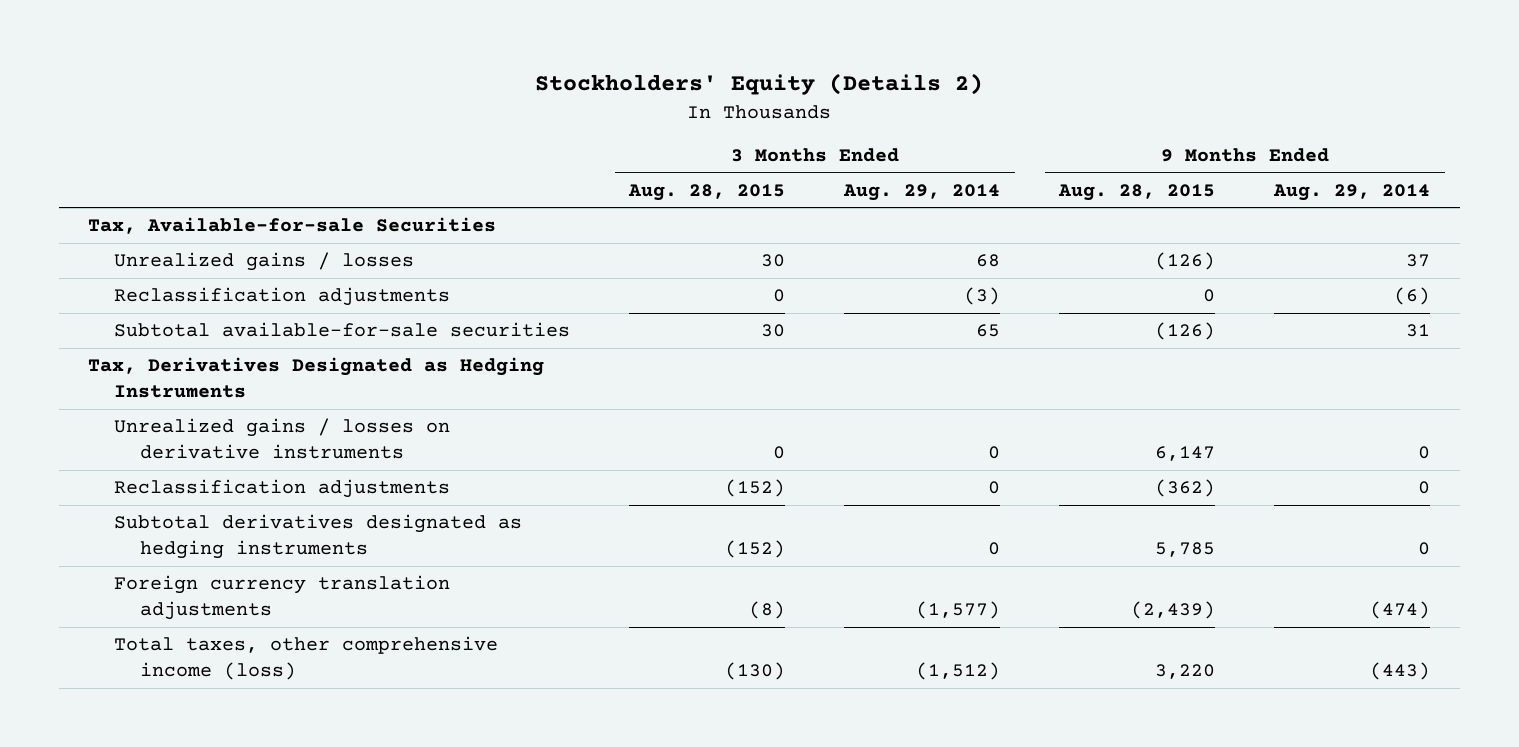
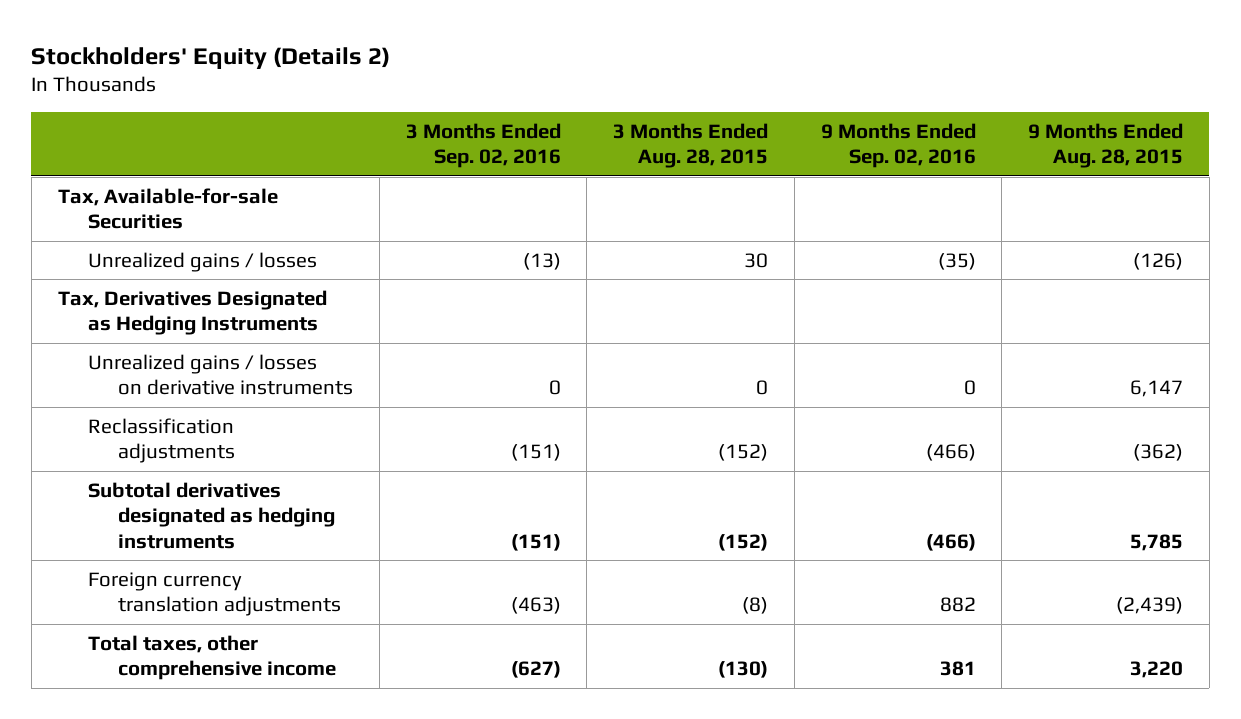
[843,183,1001,201] Aug. 29, 2014 -> none
[1273,183,1431,201] Aug. 29, 2014 -> none
none -> [405,122,561,169] 3 Months Ended Sep. 02, 2016
none -> [820,122,976,169] 9 Months Ended Sep. 02, 2016
[114,287,451,307] Reclassification adjustments -> none
[114,322,571,338] Subtotal available-for-sale securities -> none
[114,636,499,681] Total taxes, other comprehensive income (loss) -> [87,634,337,681] Total taxes, other comprehensive income

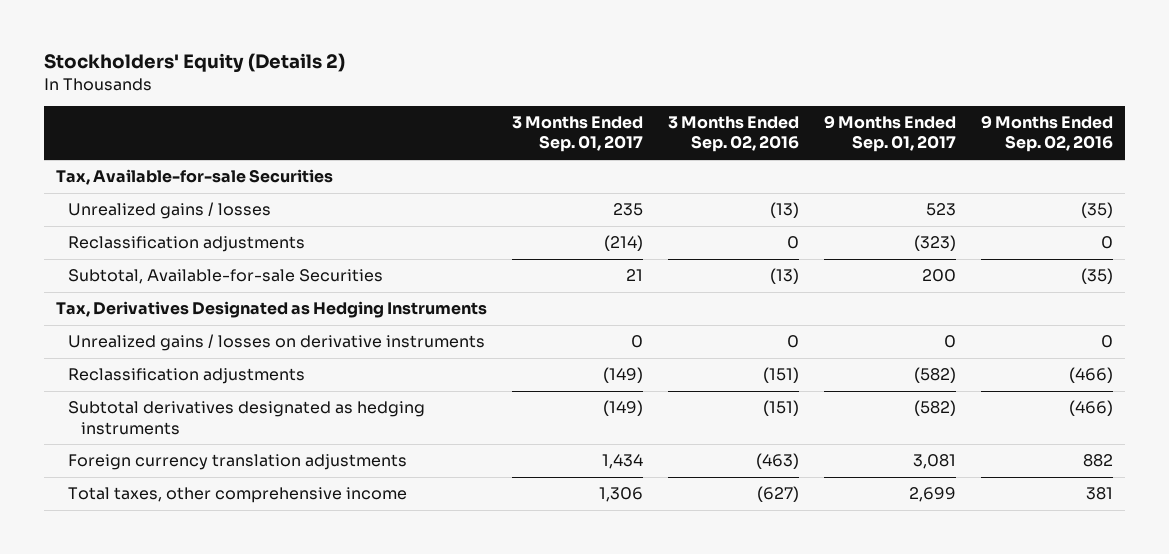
[613,122,769,169] 3 Months Ended Aug. 28, 2015 -> none
[1027,122,1183,169] 9 Months Ended Aug. 28, 2015 -> none
none -> [512,116,644,153] 3 Months Ended Sep. 01, 2017
none -> [823,115,956,153] 9 Months Ended Sep. 01, 2017
none -> [68,236,306,253] Reclassification adjustments
none -> [68,269,384,285] Subtotal, Available-for-sale Securities

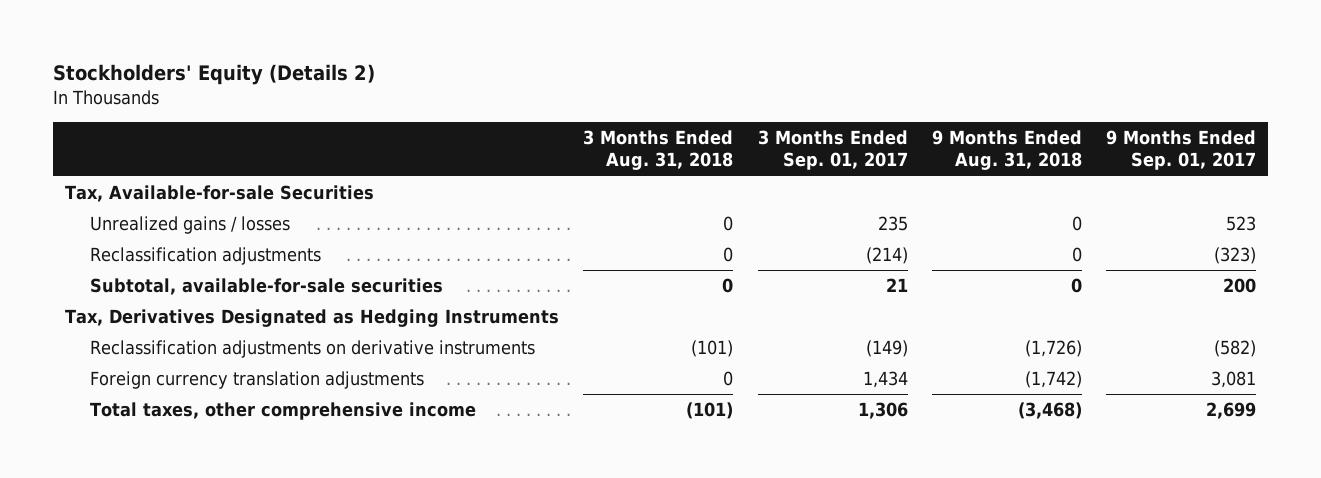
[667,116,799,153] 3 Months Ended Sep. 02, 2016 -> none
[980,115,1113,153] 9 Months Ended Sep. 02, 2016 -> none
none -> [583,129,734,171] 3 Months Ended Aug. 31, 2018
none -> [931,129,1082,171] 9 Months Ended Aug. 31, 2018
[68,269,384,285] Subtotal, Available-for-sale Securities -> [89,278,443,296] Subtotal, available-for-sale securities
[68,334,486,352] Unrealized gains / losses on derivative instruments -> none
[68,401,426,435] Subtotal derivatives designated as hedging instruments -> none
[68,368,306,385] Reclassification adjustments -> [89,340,535,359] Reclassification adjustments on derivative instruments

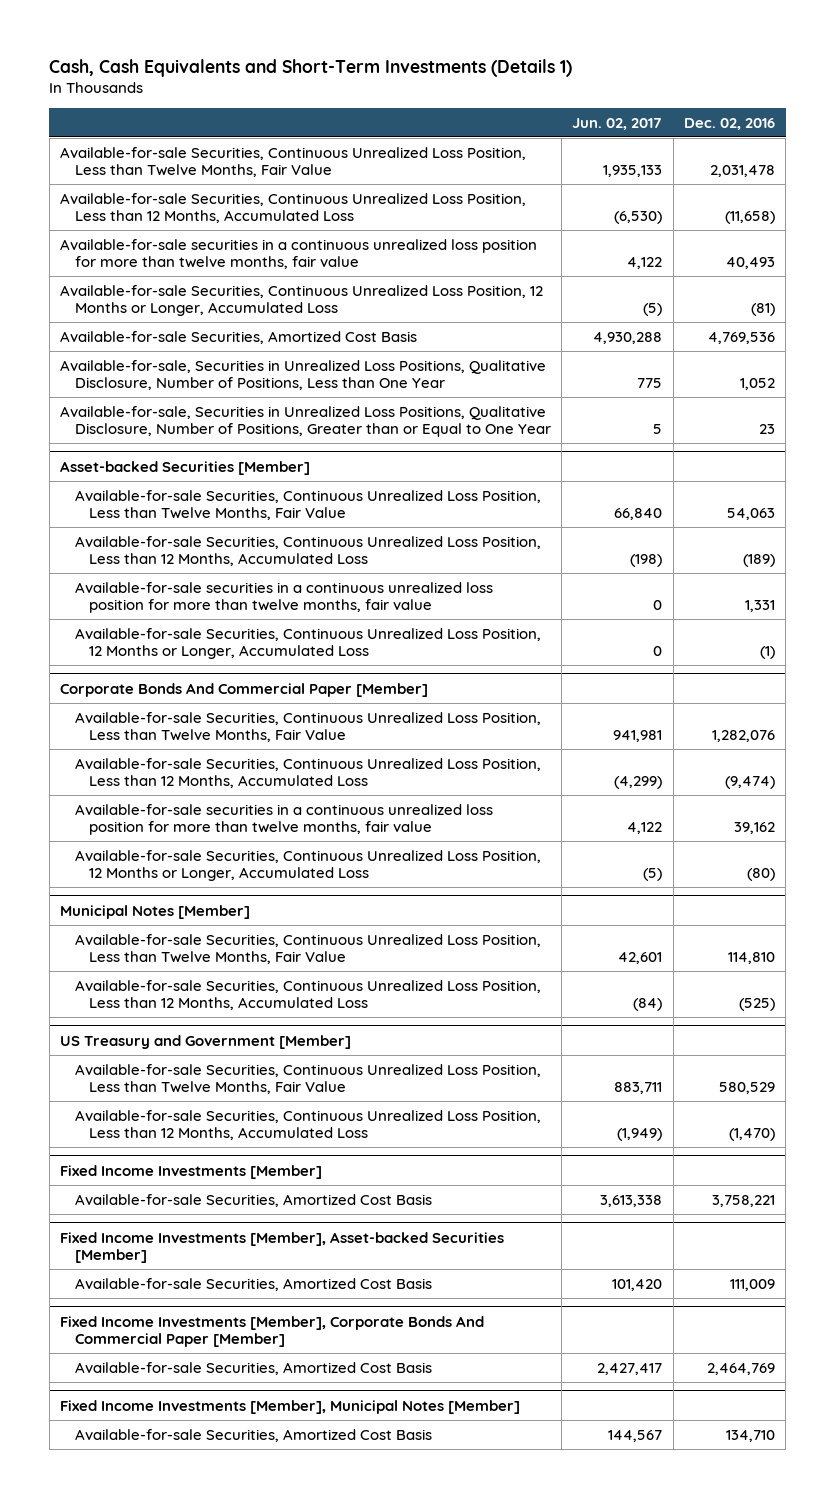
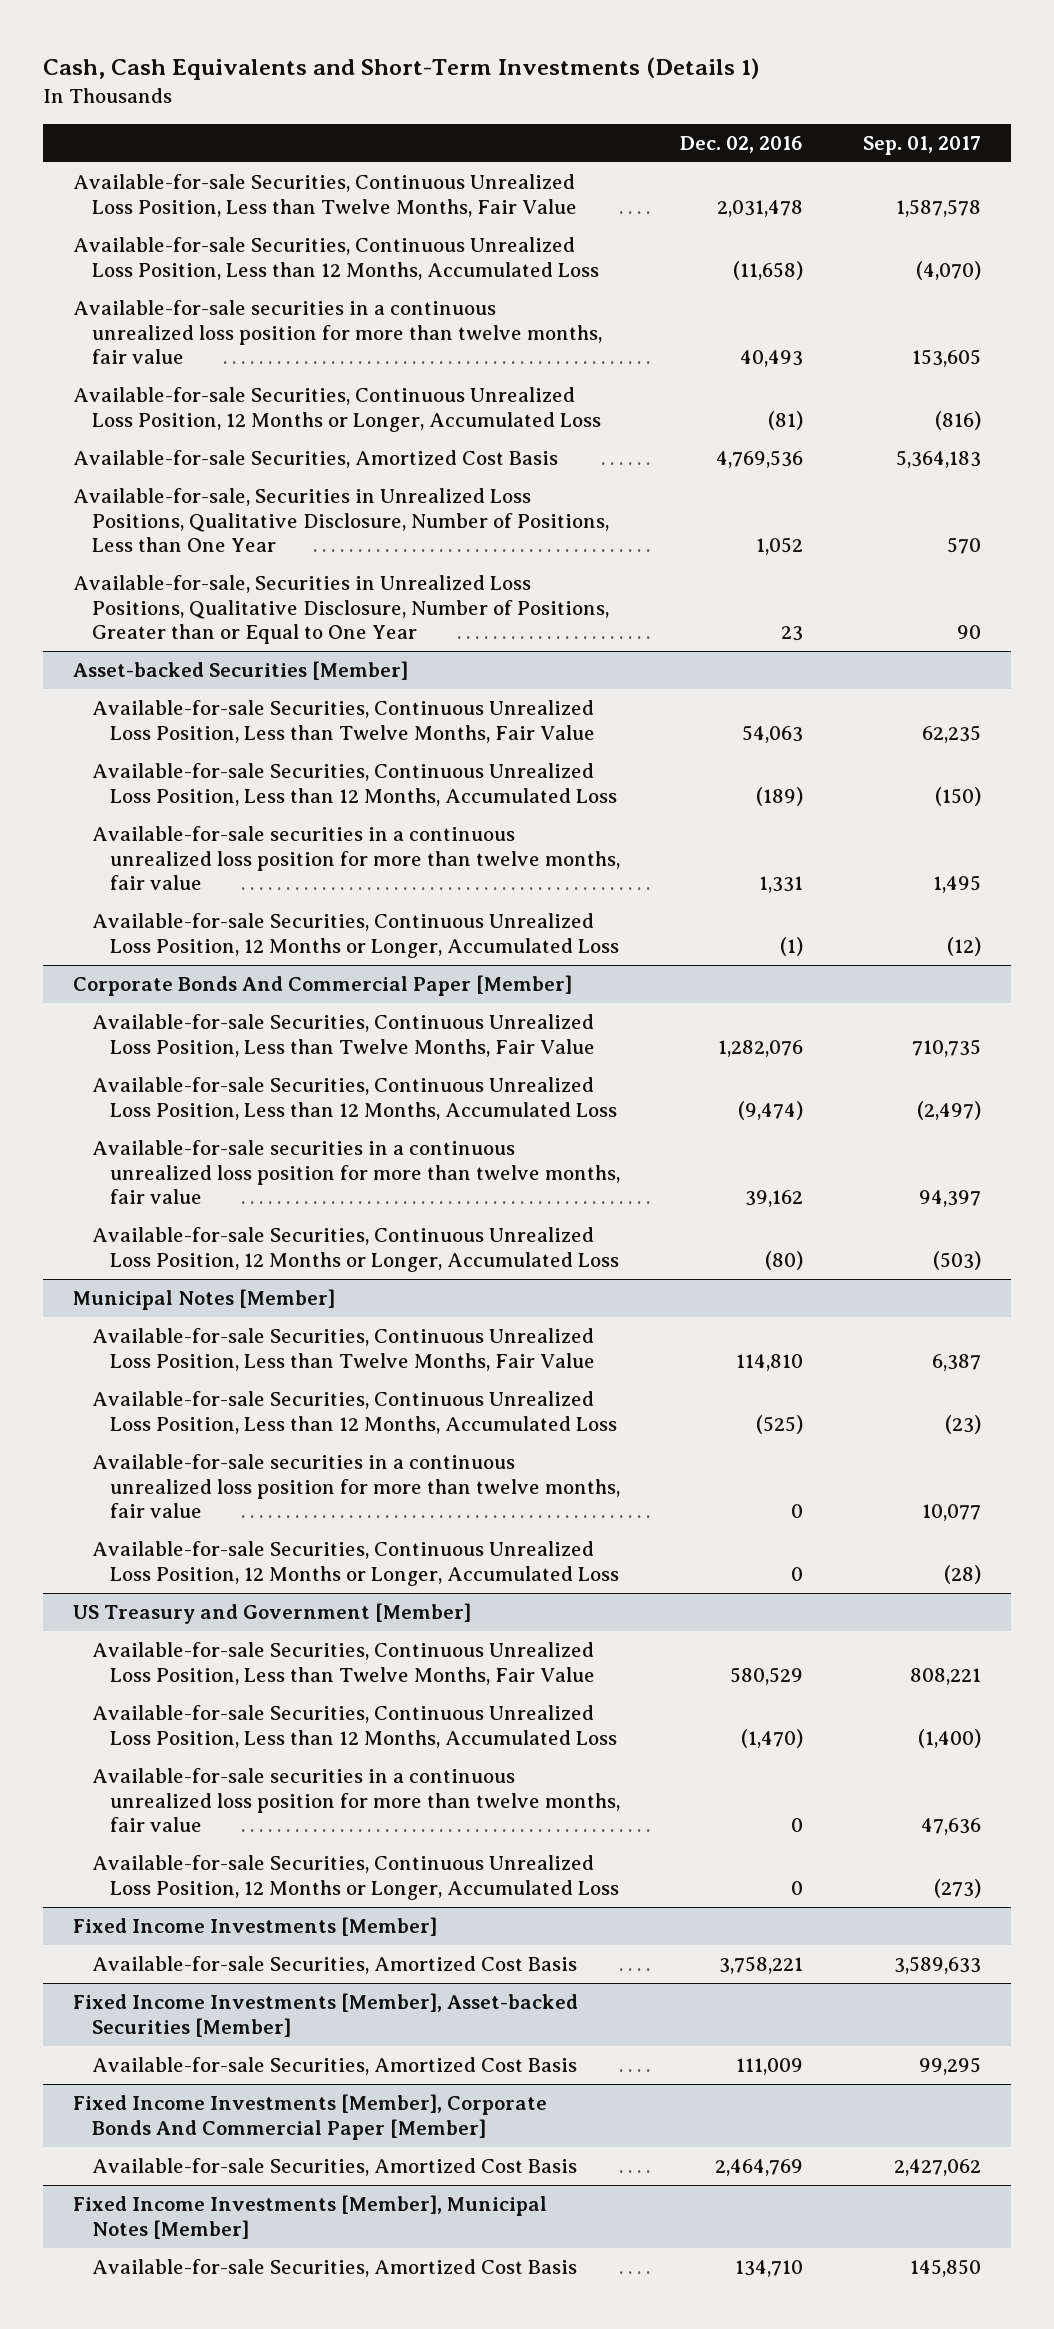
[572,117,663,130] Jun. 02, 2017 -> none
none -> [862,135,981,155] Sep. 01, 2017
none -> [91,1454,621,1518] Available-for-sale securities in a continuous unrealized loss position for more than twelve months, fair value
none -> [91,1541,620,1586] Available-for-sale Securities, Continuous Unrealized Loss Position, 12 Months or Longer, Accumulated Loss
none -> [91,1768,621,1832] Available-for-sale securities in a continuous unrealized loss position for more than twelve months, fair value
none -> [91,1855,620,1900] Available-for-sale Securities, Continuous Unrealized Loss Position, 12 Months or Longer, Accumulated Loss

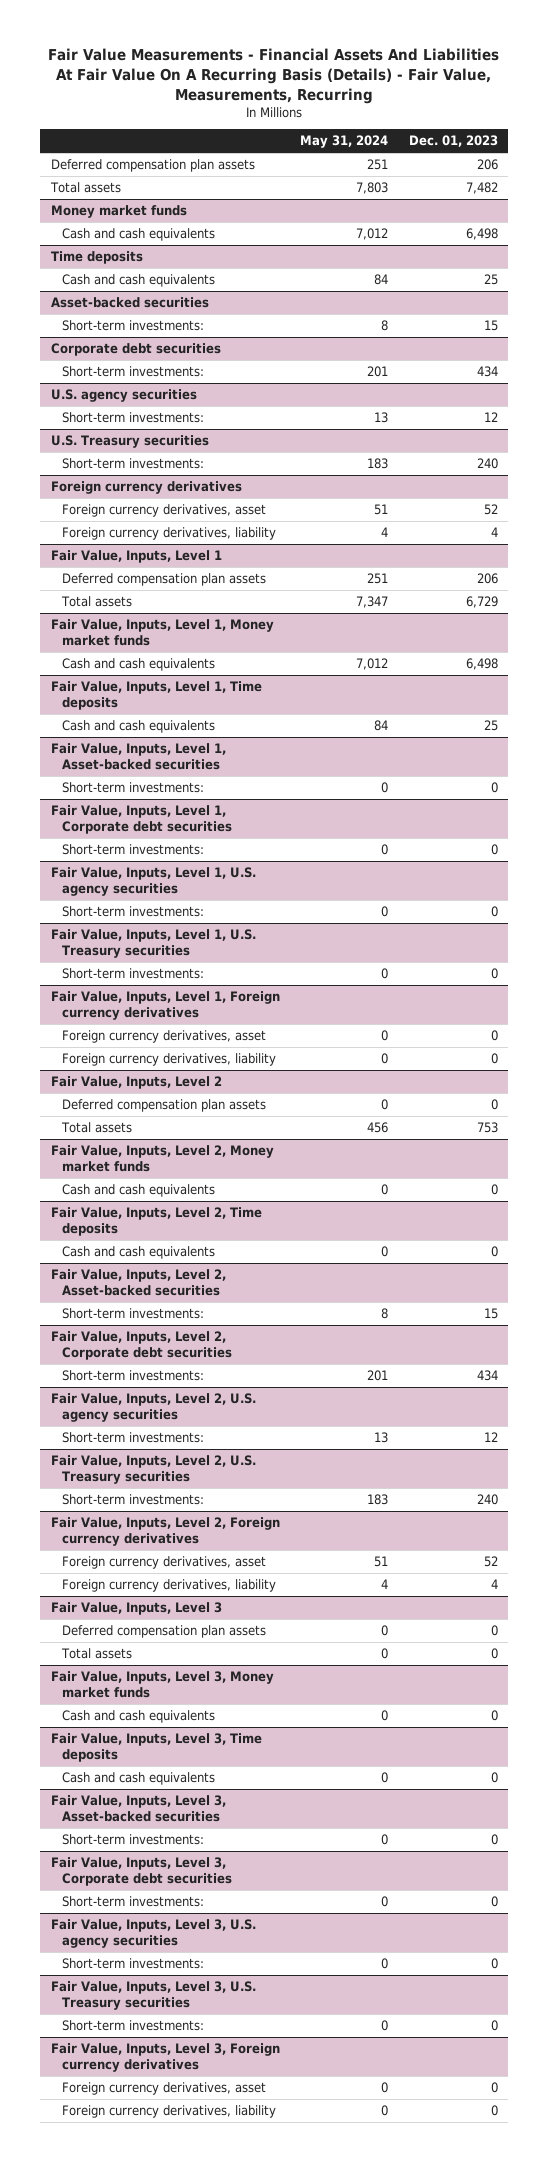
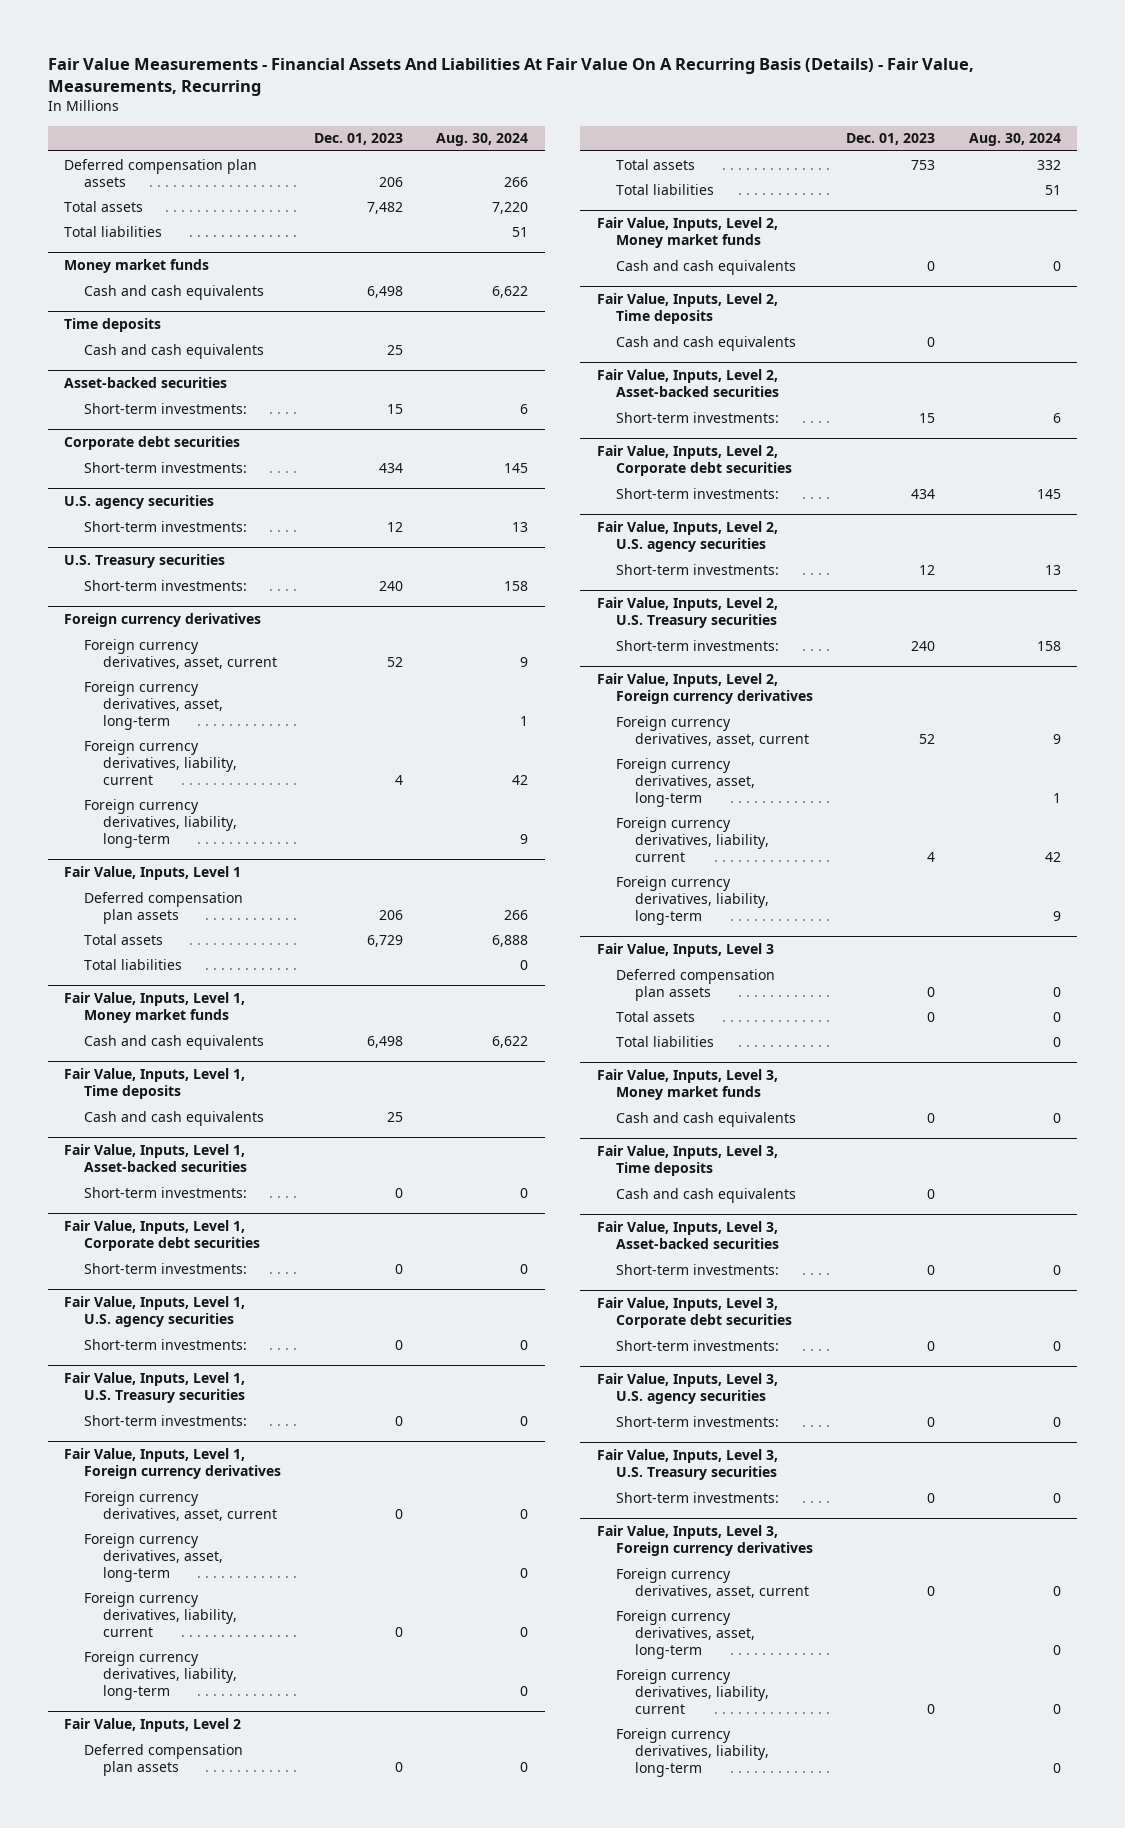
[300,135,389,149] May 31, 2024 -> none
none -> [436,133,529,147] Aug. 30, 2024
none -> [64,225,163,237] Total liabilities
[61,503,266,517] Foreign currency derivatives, asset -> [83,638,277,669] Foreign currency derivatives, asset, current
none -> [83,680,223,730] Foreign currency derivatives, asset, long-term
[61,526,276,540] Foreign currency derivatives, liability -> [83,739,237,785] Foreign currency derivatives, liability, current
none -> [83,798,237,848] Foreign currency derivatives, liability, long-term
none -> [83,958,182,970] Total liabilities
[61,1029,266,1043] Foreign currency derivatives, asset -> [83,1490,277,1521] Foreign currency derivatives, asset, current
none -> [83,1532,223,1582] Foreign currency derivatives, asset, long-term
[61,1052,276,1066] Foreign currency derivatives, liability -> [83,1591,237,1637] Foreign currency derivatives, liability, current
none -> [83,1650,237,1700] Foreign currency derivatives, liability, long-term
none -> [616,183,715,195] Total liabilities
[61,1555,266,1569] Foreign currency derivatives, asset -> [616,715,810,746] Foreign currency derivatives, asset, current
none -> [616,757,756,807] Foreign currency derivatives, asset, long-term
[61,1578,276,1592] Foreign currency derivatives, liability -> [616,816,770,862] Foreign currency derivatives, liability, current
none -> [616,875,770,925] Foreign currency derivatives, liability, long-term
none -> [616,1035,715,1047] Total liabilities
[61,2081,266,2095] Foreign currency derivatives, asset -> [616,1567,810,1598] Foreign currency derivatives, asset, current
none -> [616,1609,756,1659] Foreign currency derivatives, asset, long-term
[61,2104,276,2118] Foreign currency derivatives, liability -> [616,1668,770,1714] Foreign currency derivatives, liability, current
none -> [616,1727,770,1777] Foreign currency derivatives, liability, long-term

